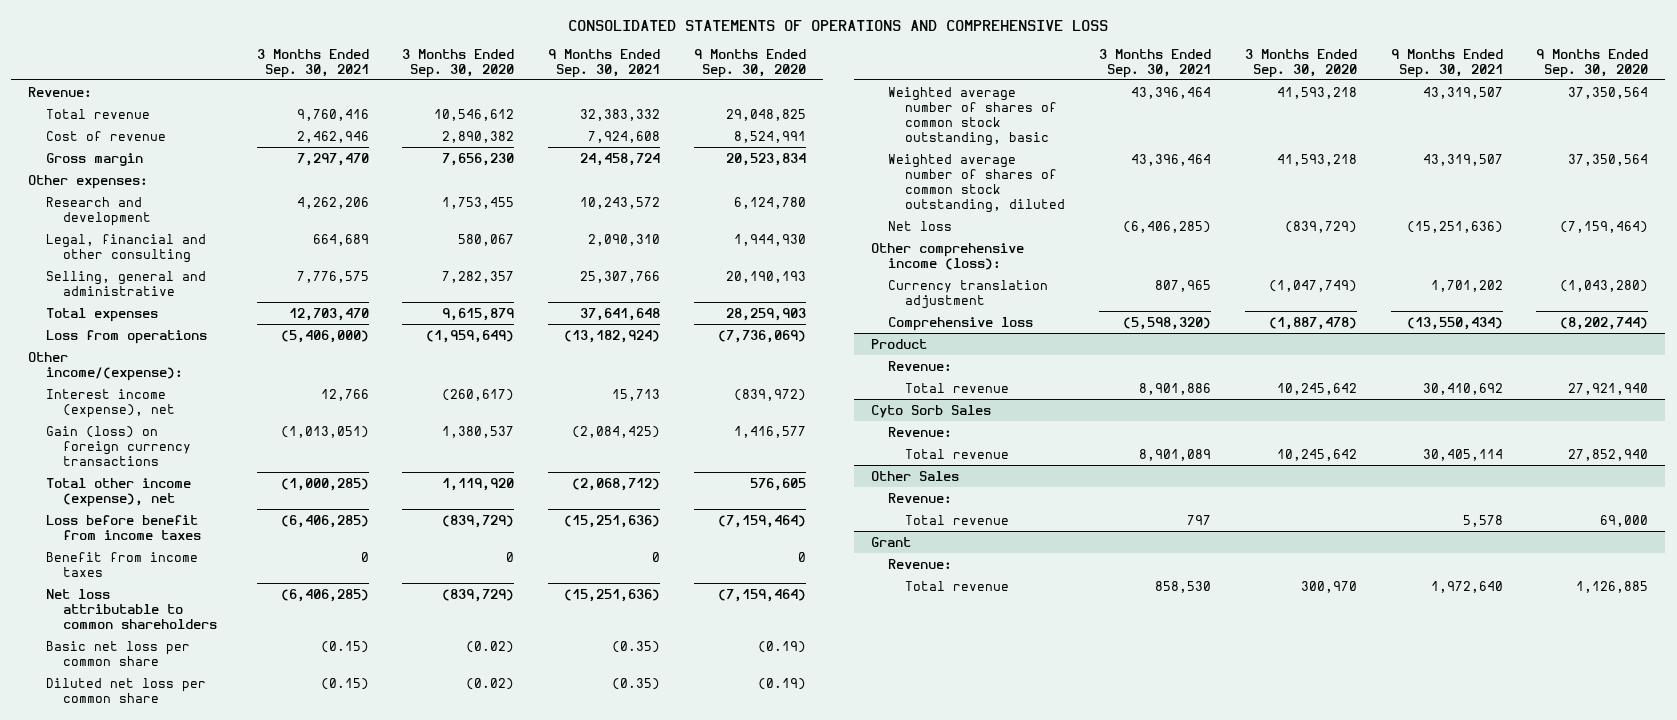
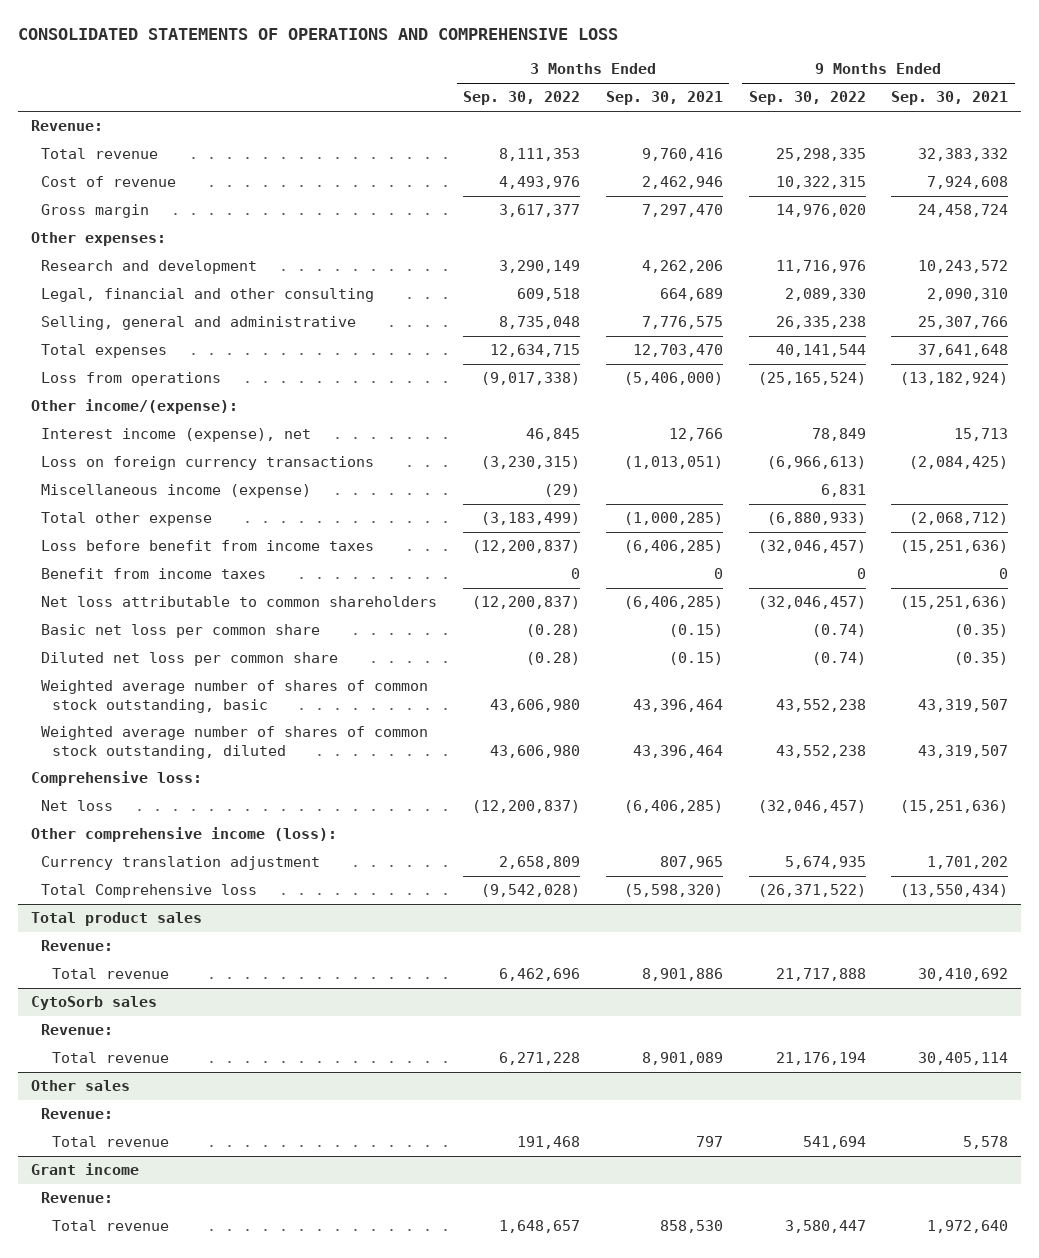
[402,48,515,78] 3 Months Ended Sep. 30, 2020 -> none
[693,48,806,78] 9 Months Ended Sep. 30, 2020 -> none
none -> [463,91,581,106] Sep. 30, 2022
none -> [748,91,866,106] Sep. 30, 2022
[45,425,191,466] Gain (loss) on foreign currency transactions -> [41,456,375,471] Loss on foreign currency transactions
none -> [41,484,312,499] Miscellaneous income (expense)
[45,477,191,507] Total other income (expense), net -> [41,512,213,527] Total other expense
none -> [30,771,202,787] Comprehensive loss:
[888,316,1034,331] Comprehensive loss -> [41,884,258,899] Total Comprehensive loss
[870,338,927,349] Product -> [30,912,202,927] Total product sales
[870,404,991,418] Cyto Sorb Sales -> [30,996,157,1011] CytoSorb sales
[870,470,959,481] Other Sales -> [30,1080,130,1092] Other sales
[870,536,911,547] Grant -> [30,1163,139,1176] Grant income

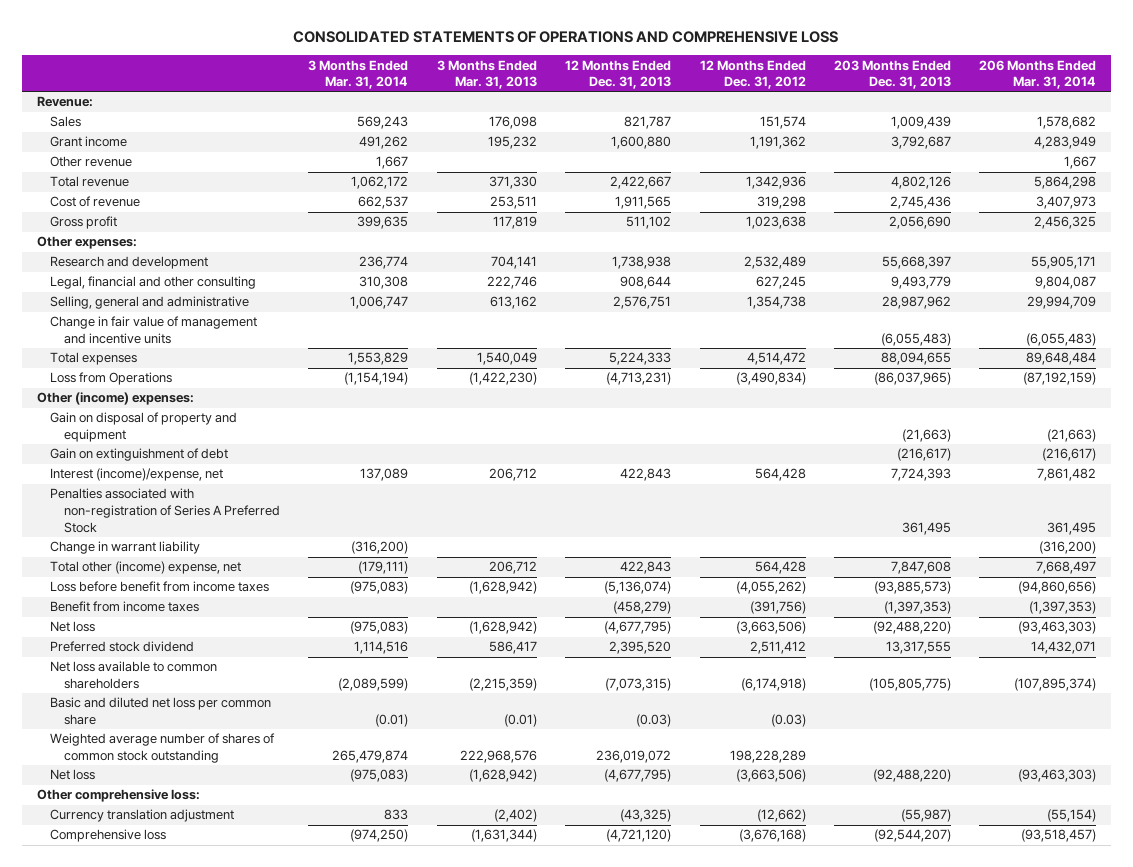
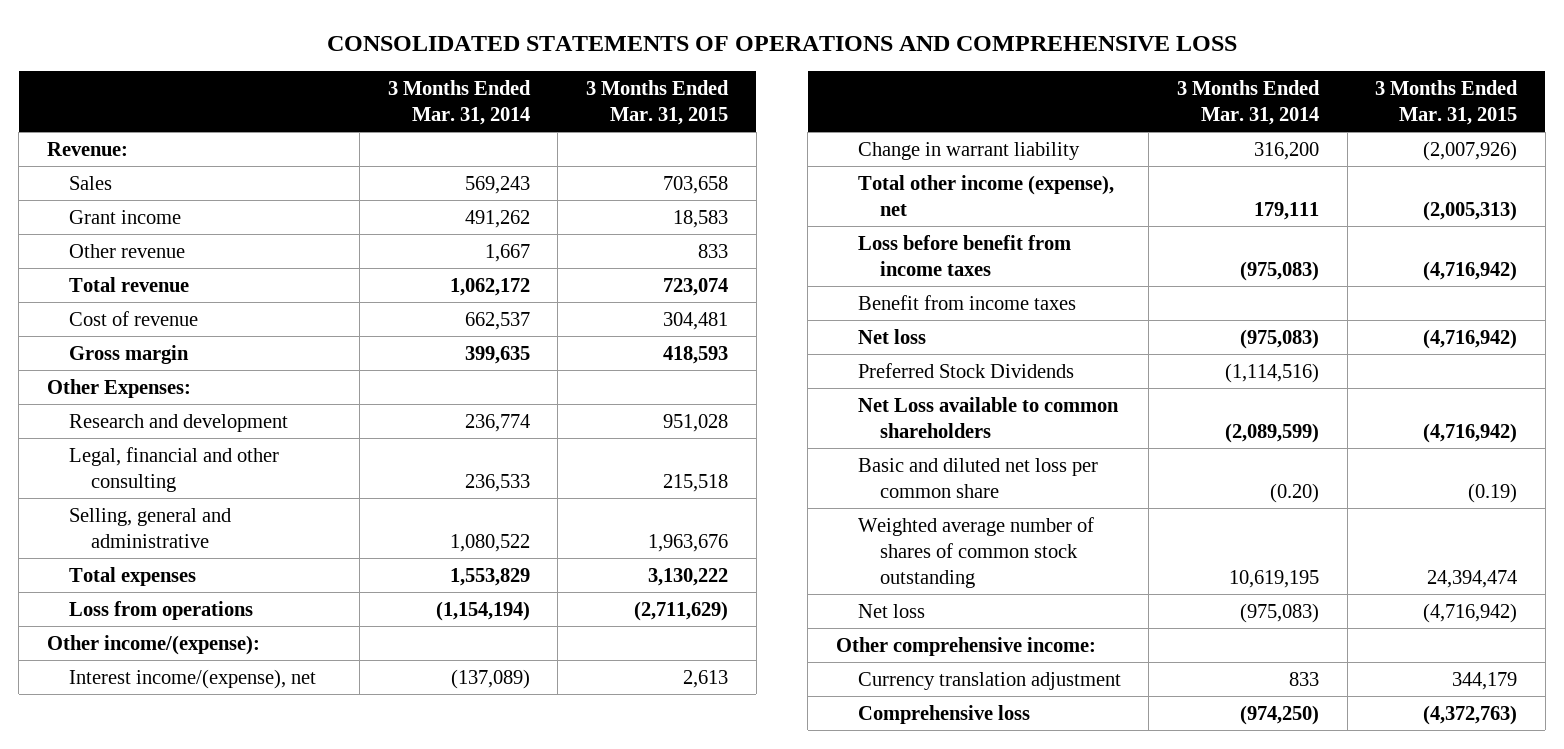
[436,59,537,90] 3 Months Ended Mar. 31, 2013 -> none
[565,59,672,90] 12 Months Ended Dec. 31, 2013 -> none
[699,59,806,90] 12 Months Ended Dec. 31, 2012 -> none
[833,59,951,90] 203 Months Ended Dec. 31, 2013 -> none
[979,59,1097,90] 206 Months Ended Mar. 31, 2014 -> none
none -> [585,79,729,126] 3 Months Ended Mar. 31, 2015
[50,216,118,230] Gross profit -> [68,344,189,364] Gross margin
[36,236,137,250] Other expenses: -> [46,378,191,398] Other Expenses:
[50,316,258,344] Change in fair value of management and incentive units -> none
[359,276,409,290] 310,308 -> [464,473,530,492] 236,533
[350,296,409,310] 1,006,747 -> [449,533,530,552] 1,080,522
[50,412,238,442] Gain on disposal of property and equipment -> none
[50,448,229,462] Gain on extinguishment of debt -> none
[50,488,280,533] Penalties associated with non-registration of Series A Preferred Stock -> none
[50,372,173,386] Loss from Operations -> [68,600,253,620] Loss from operations
[36,392,194,406] Other (income) expenses: -> [46,634,260,655] Other income/(expense):
[50,468,224,482] Interest (income)/expense, net -> [68,668,316,689] Interest income/(expense), net
[360,468,409,482] 137,089 -> [450,668,530,689] (137,089)
[351,541,409,555] (316,200) -> [1253,141,1319,160] 316,200
[50,561,242,575] Total other (income) expense, net -> [857,174,1114,216] Total other income (expense), net
[358,561,409,575] (179,111) -> [1253,201,1319,220] 179,111
[50,641,195,653] Preferred stock dividend -> [857,362,1074,378] Preferred Stock Dividends
[354,641,409,655] 1,114,516 -> [1224,362,1319,383] (1,114,516)
[50,661,218,689] Net loss available to common shareholders -> [857,396,1119,438] Net Loss available to common shareholders
[375,713,409,727] (0.01) -> [1269,482,1319,503] (0.20)
[332,749,409,763] 265,479,874 -> [1228,569,1319,588] 10,619,195
[36,789,200,803] Other comprehensive loss: -> [835,636,1096,656] Other comprehensive income:

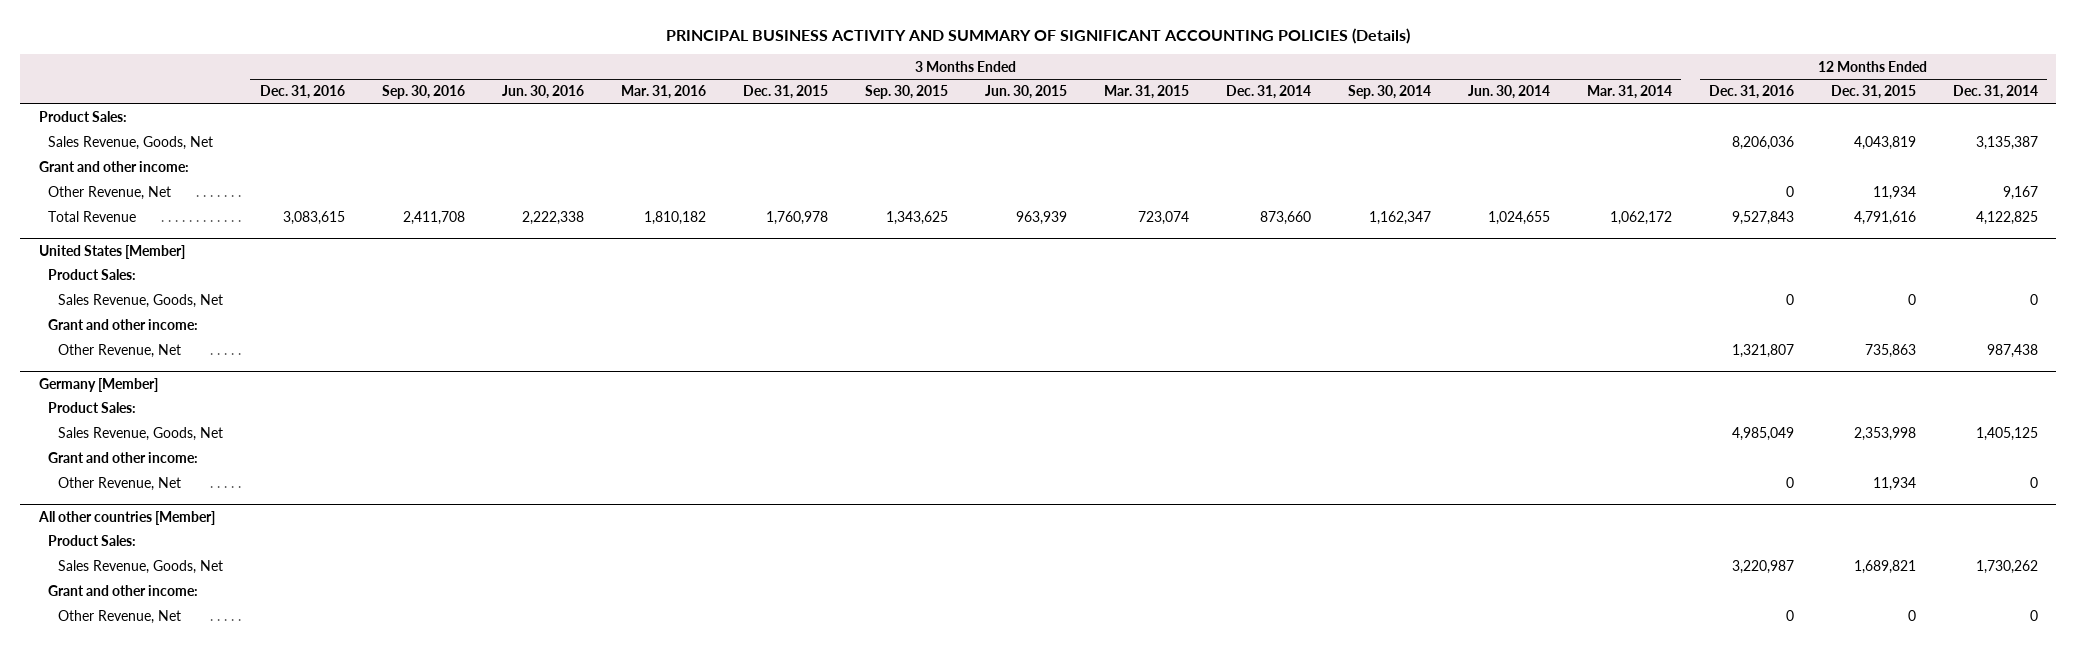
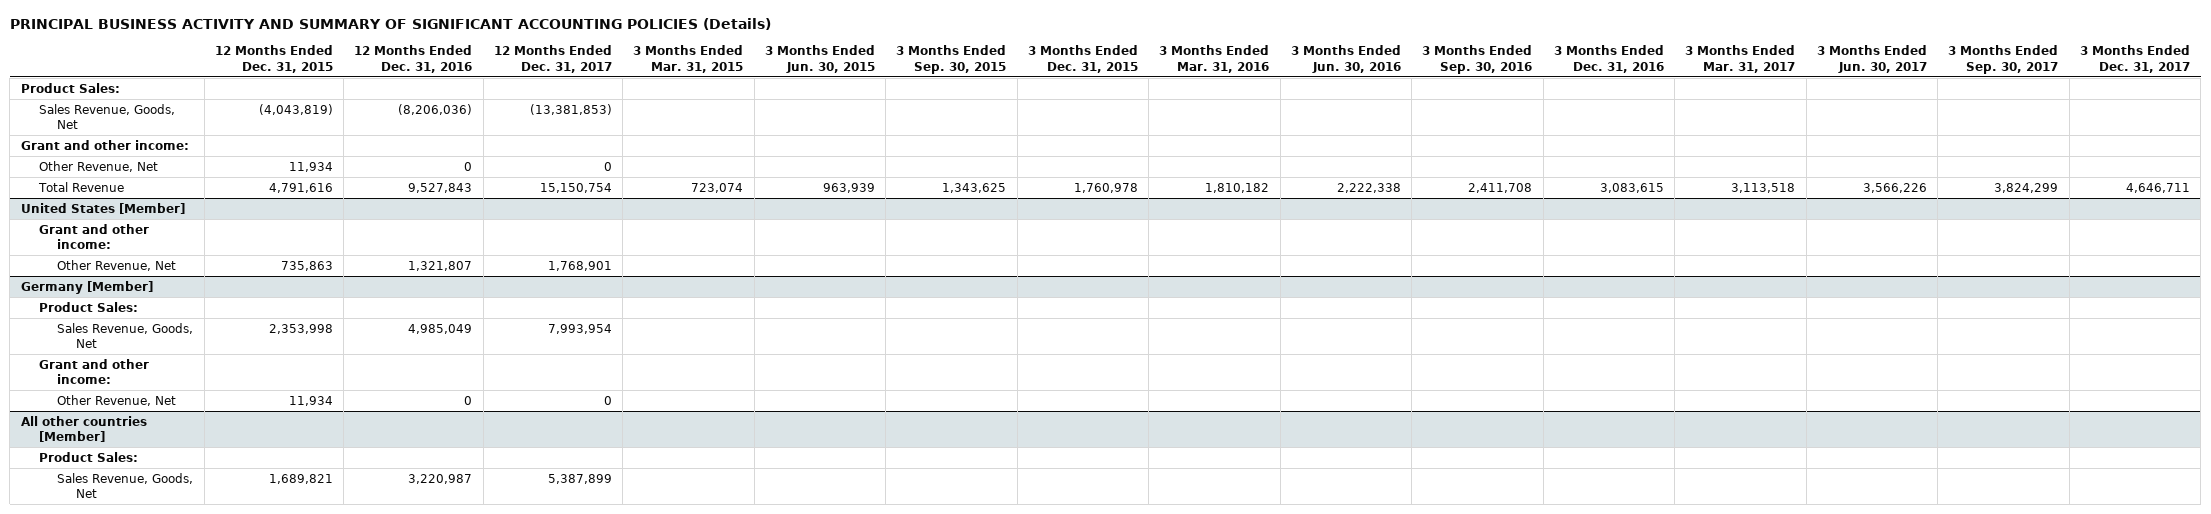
[1225,85,1311,100] Dec. 31, 2014 -> none
[1347,85,1431,100] Sep. 30, 2014 -> none
[1467,85,1550,100] Jun. 30, 2014 -> none
[1586,85,1672,100] Mar. 31, 2014 -> none
[1952,85,2038,100] Dec. 31, 2014 -> none
none -> [493,45,612,73] 12 Months Ended Dec. 31, 2017
none -> [1685,45,1796,73] 3 Months Ended Mar. 31, 2017
none -> [1816,45,1927,73] 3 Months Ended Jun. 30, 2017
none -> [1948,45,2059,74] 3 Months Ended Sep. 30, 2017
none -> [2079,45,2190,73] 3 Months Ended Dec. 31, 2017
[1731,136,1794,151] 8,206,036 -> [398,103,473,115] (8,206,036)
[1853,136,1916,151] 4,043,819 -> [258,103,333,115] (4,043,819)
[48,269,137,281] Product Sales: -> none
[57,294,223,309] Sales Revenue, Goods, Net -> none
[48,585,199,597] Grant and other income: -> none
[57,610,181,625] Other Revenue, Net -> none

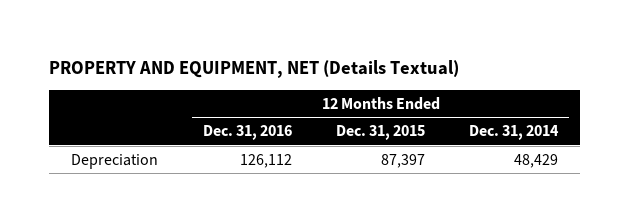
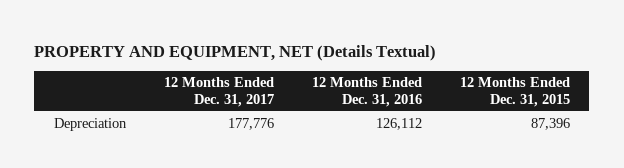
[469,125,560,141] Dec. 31, 2014 -> none
none -> [163,76,274,108] 12 Months Ended Dec. 31, 2017
[381,153,426,168] 87,397 -> [531,117,571,130] 87,396

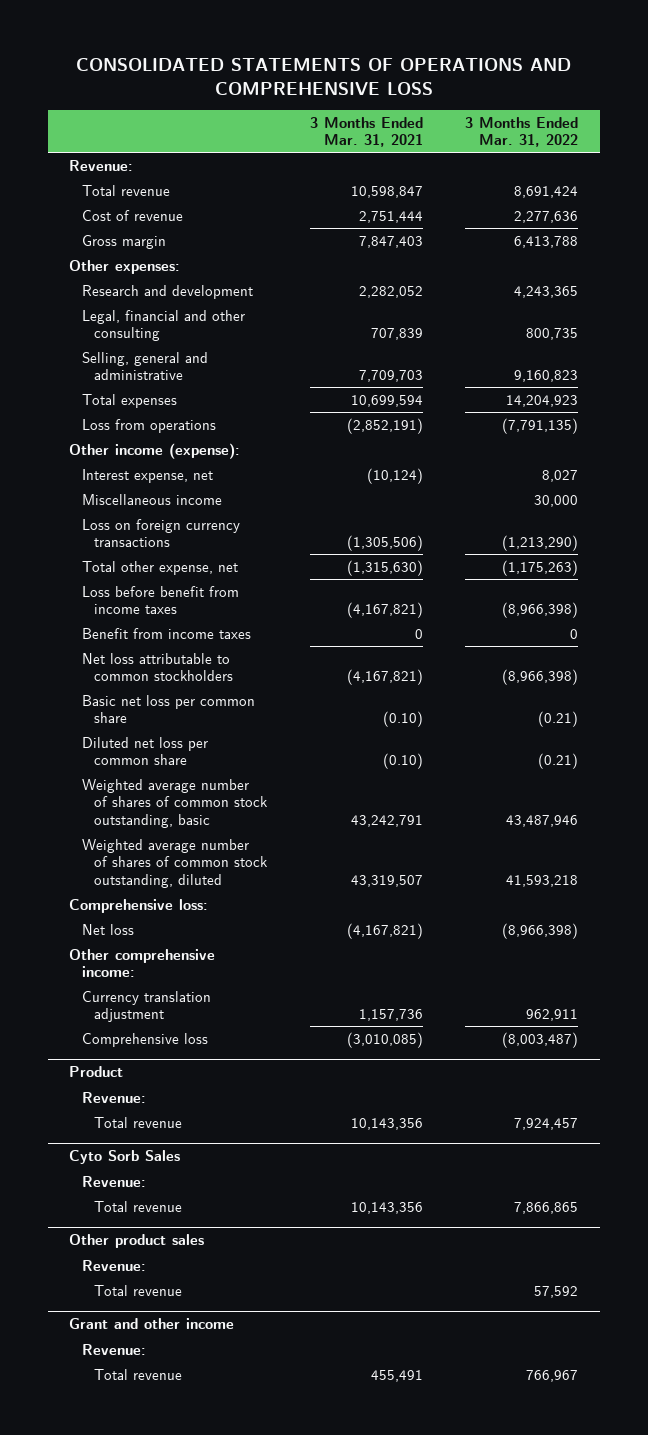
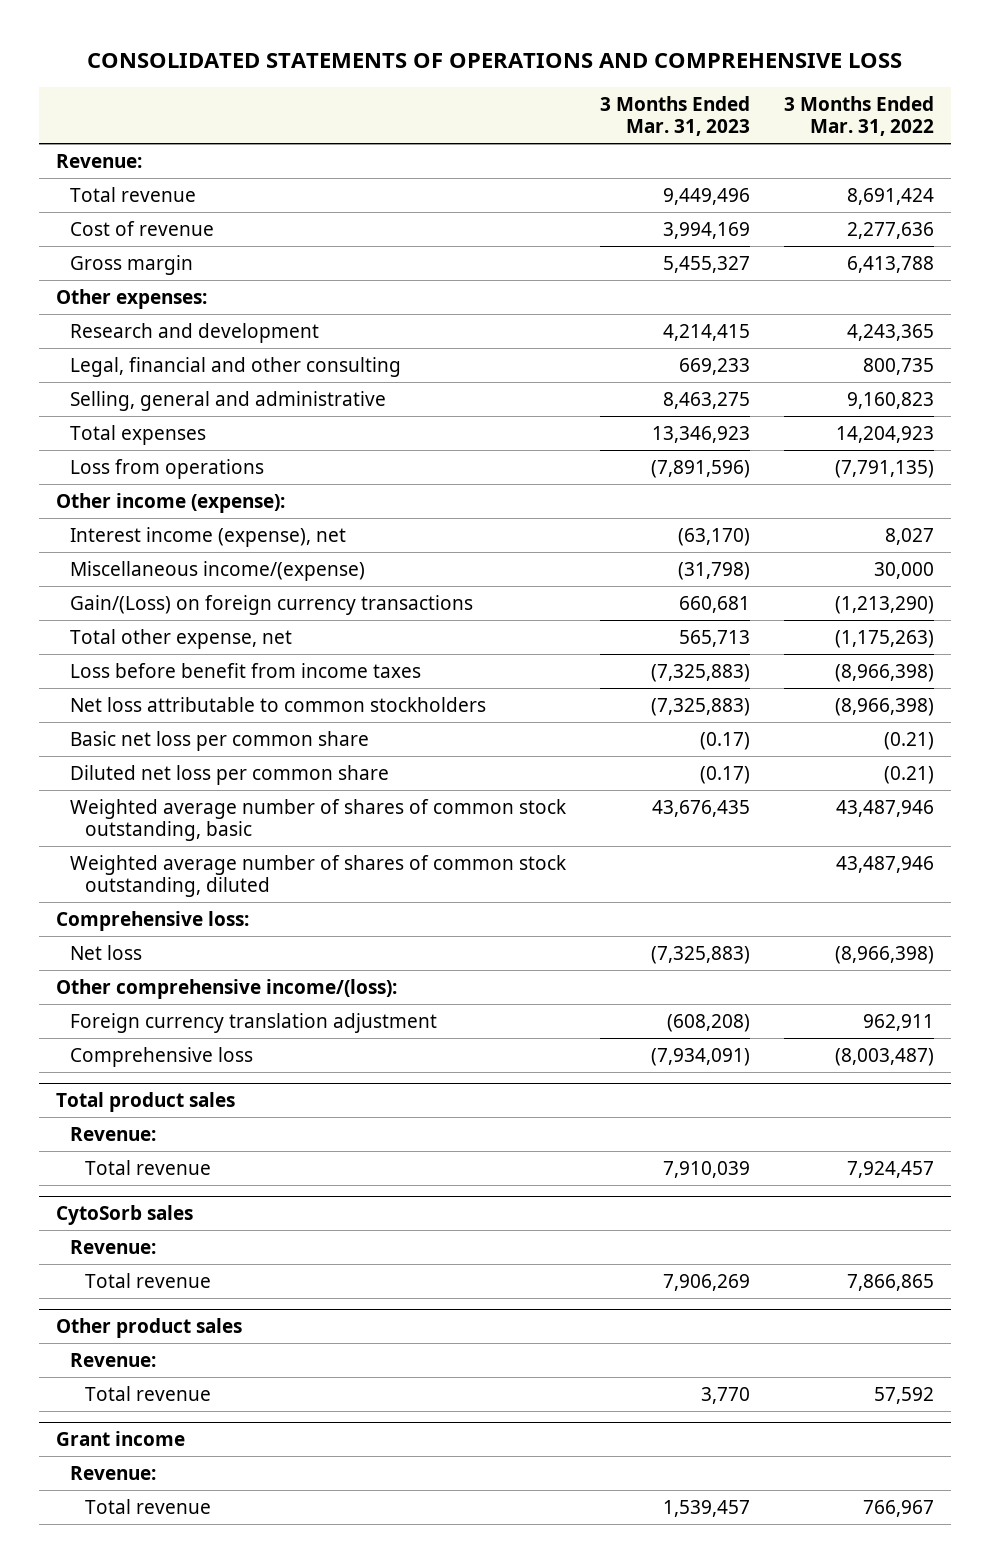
[309,116,423,148] 3 Months Ended Mar. 31, 2021 -> none
none -> [600,96,751,137] 3 Months Ended Mar. 31, 2023
[81,468,213,483] Interest expense, net -> [70,527,347,548] Interest income (expense), net
[81,493,222,506] Miscellaneous income -> [70,561,366,582] Miscellaneous income/(expense)
[81,518,240,548] Loss on foreign currency transactions -> [70,595,474,616] Gain/(Loss) on foreign currency transactions
[81,627,251,639] Benefit from income taxes -> none
[506,874,579,887] 41,593,218 -> [835,856,934,874] 43,487,946
[69,948,216,978] Other comprehensive income: -> [55,979,397,1000] Other comprehensive income/(loss):
[81,990,211,1023] Currency translation adjustment -> [70,1013,438,1034] Foreign currency translation adjustment
[69,1066,124,1078] Product -> [55,1092,235,1113] Total product sales
[69,1150,181,1165] Cyto Sorb Sales -> [55,1205,193,1226] CytoSorb sales
[69,1318,235,1330] Grant and other income -> [55,1431,185,1447] Grant income

